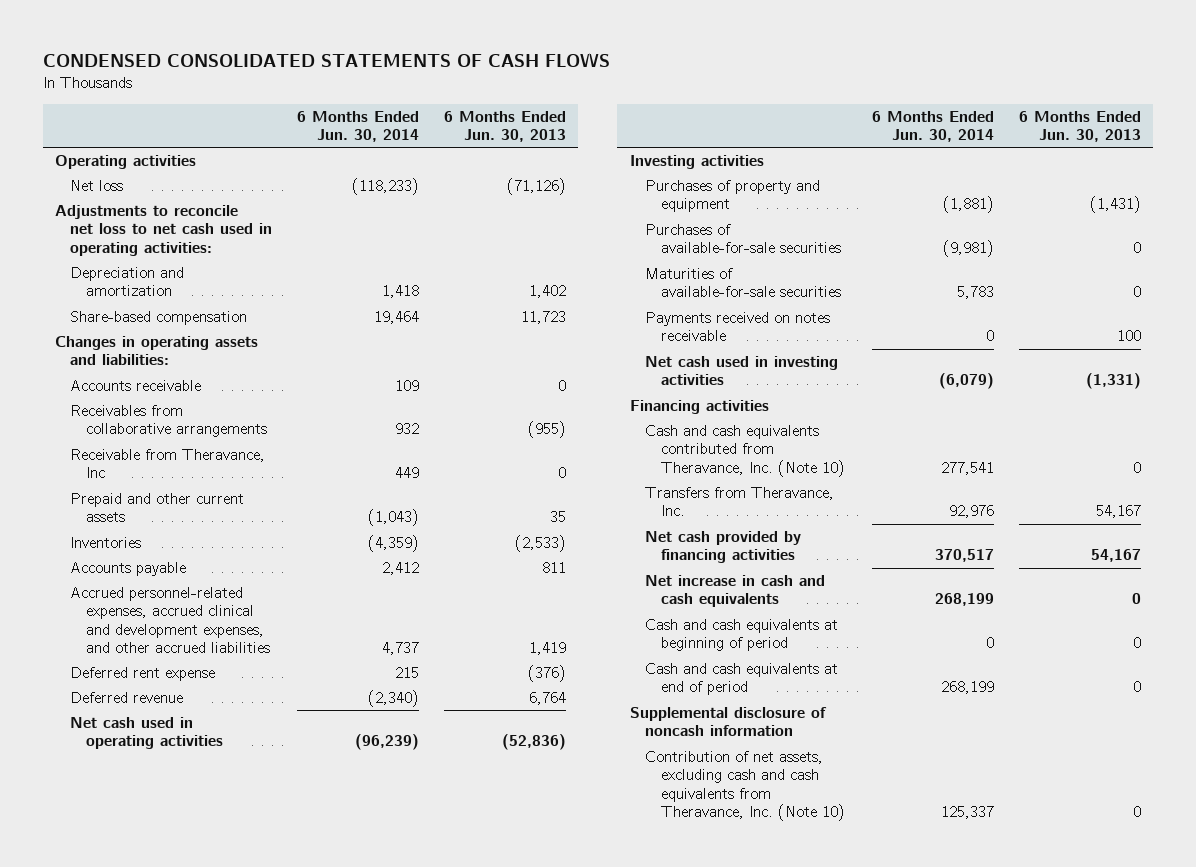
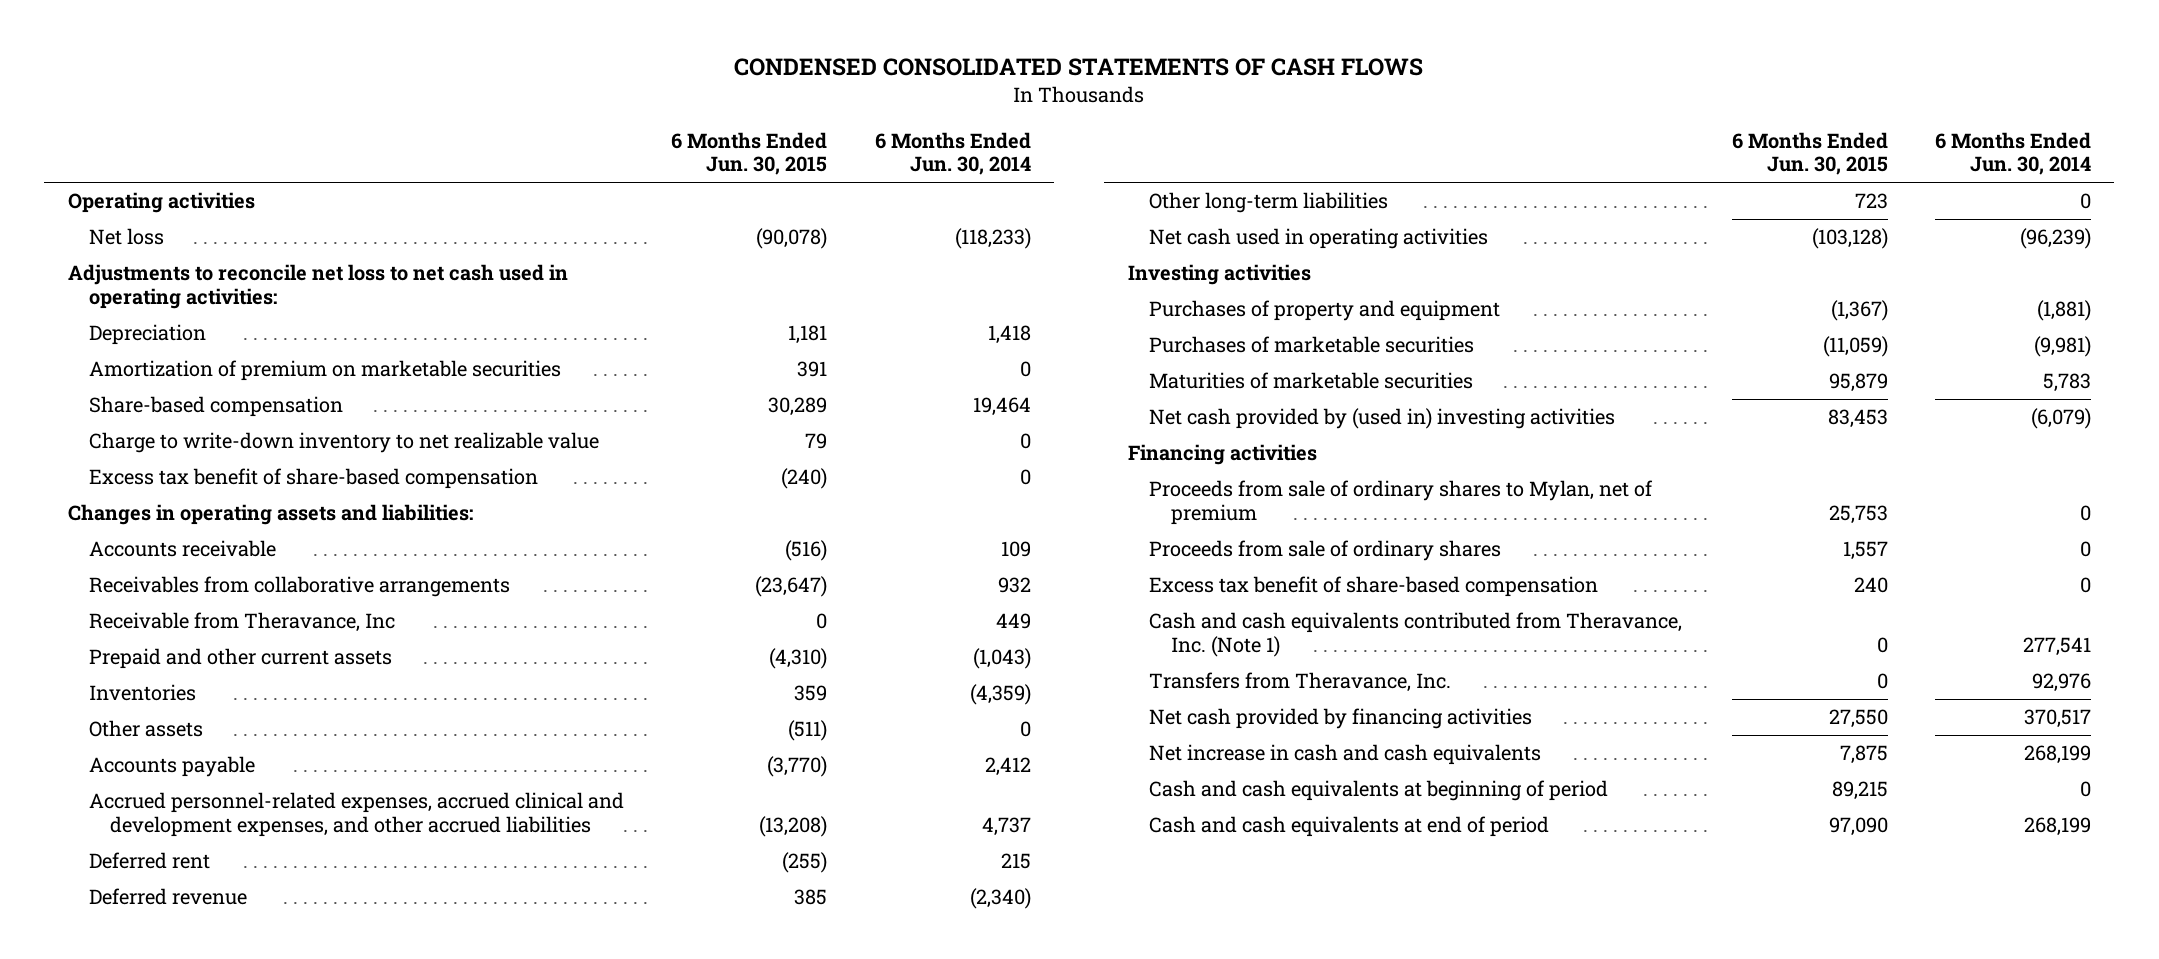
[443,110,566,142] 6 Months Ended Jun. 30, 2013 -> none
none -> [671,131,828,176] 6 Months Ended Jun. 30, 2015
[70,267,185,297] Depreciation and amortization -> [89,324,207,346] Depreciation
none -> [89,360,562,382] Amortization of premium on marketable securities
none -> [89,432,600,454] Charge to write-down inventory to net realizable value
none -> [89,468,539,490] Excess tax benefit of share-based compensation
none -> [89,720,204,738] Other assets
[70,667,216,682] Deferred rent expense -> [89,852,211,870] Deferred rent
none -> [1149,192,1389,214] Other long-term liabilities
[645,312,831,342] Payments received on notes receivable -> none
[645,224,841,254] Purchases of available-for-sale securities -> [1149,336,1475,354] Purchases of marketable securities
[645,268,841,298] Maturities of available-for-sale securities -> [1149,372,1474,390] Maturities of marketable securities
[645,356,839,386] Net cash used in investing activities -> [1149,408,1616,430] Net cash provided by (used in) investing activities
none -> [1149,480,1654,526] Proceeds from sale of ordinary shares to Mylan, net of premium
none -> [1149,540,1502,562] Proceeds from sale of ordinary shares
none -> [1149,576,1599,598] Excess tax benefit of share-based compensation
[645,425,845,477] Cash and cash equivalents contributed from Theravance, Inc. (Note 10) -> [1149,612,1683,658] Cash and cash equivalents contributed from Theravance, Inc. (Note 1)
[629,707,827,737] Supplemental disclosure of noncash information -> none
[645,751,845,822] Contribution of net assets, excluding cash and cash equivalents from Theravance, Inc. (Note 10) -> none

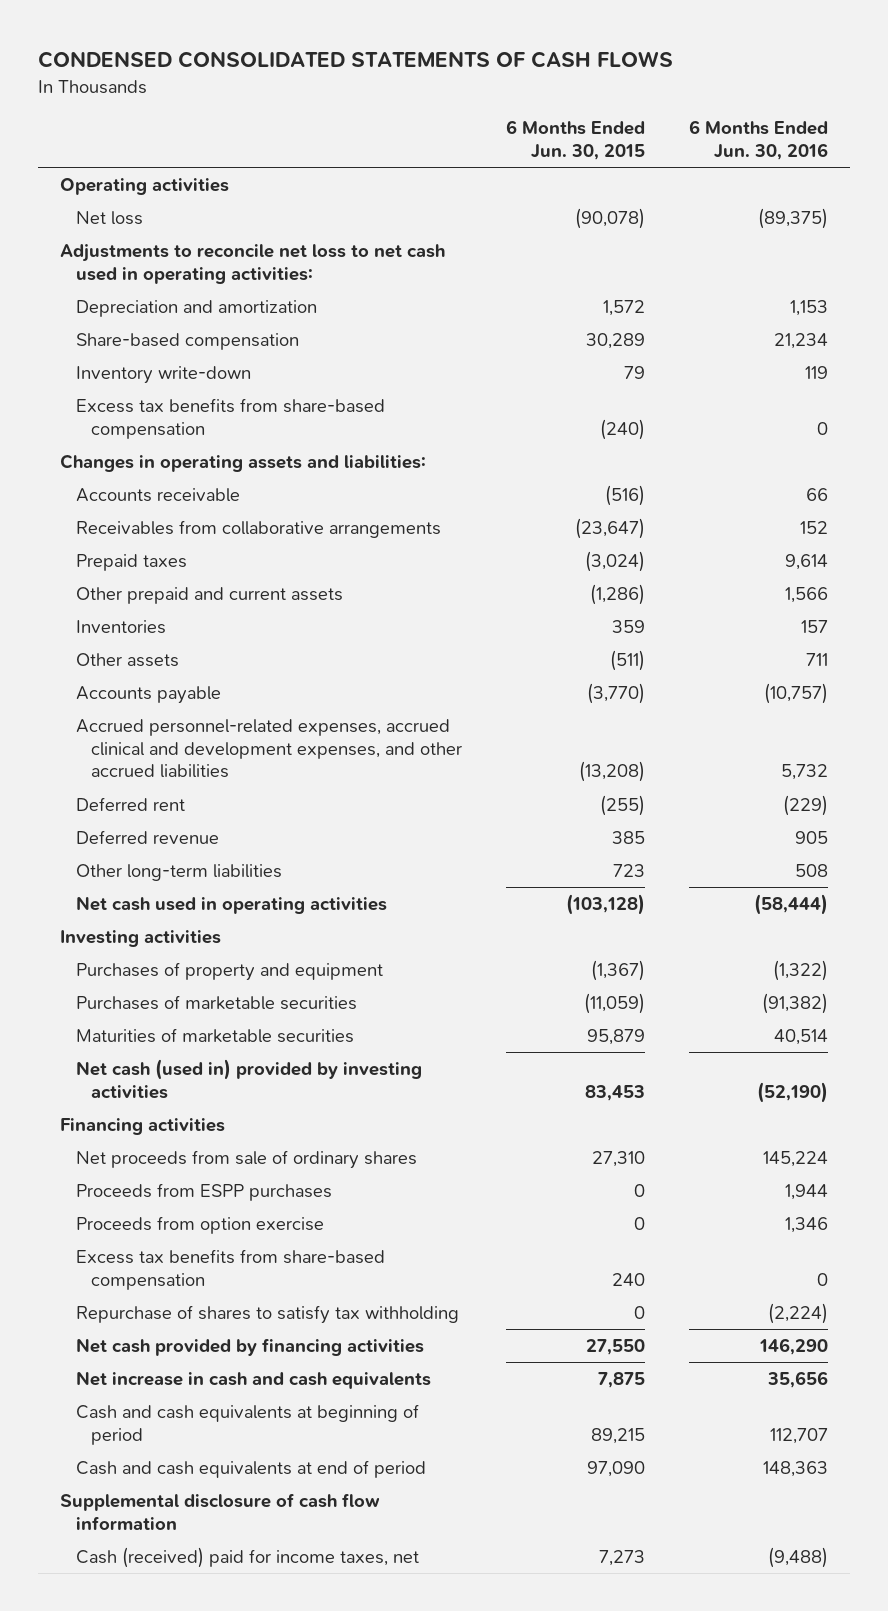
[874,131,1031,176] 6 Months Ended Jun. 30, 2014 -> none
none -> [689,120,829,160] 6 Months Ended Jun. 30, 2016
[89,360,562,382] Amortization of premium on marketable securities -> none
[89,324,207,346] Depreciation -> [75,300,317,318] Depreciation and amortization
[788,325,828,345] 1,181 -> [602,300,645,317] 1,572
[89,432,600,454] Charge to write-down inventory to net realizable value -> [75,366,251,385] Inventory write-down
[89,468,539,490] Excess tax benefit of share-based compensation -> [75,398,385,439] Excess tax benefits from share-based compensation
[89,612,396,633] Receivable from Theravance, Inc -> none
none -> [75,554,187,572] Prepaid taxes
[89,648,393,670] Prepaid and other current assets -> [75,587,343,605] Other prepaid and current assets
[769,648,828,670] (4,310) -> [589,584,645,606] (1,286)
[1149,408,1616,430] Net cash provided by (used in) investing activities -> [75,1059,422,1099] Net cash (used in) provided by investing activities
[1149,480,1654,526] Proceeds from sale of ordinary shares to Mylan, net of premium -> none
[1149,612,1683,658] Cash and cash equivalents contributed from Theravance, Inc. (Note 1) -> none
[1149,672,1452,693] Transfers from Theravance, Inc. -> none
[1149,540,1502,562] Proceeds from sale of ordinary shares -> [75,1150,417,1170] Net proceeds from sale of ordinary shares
[1842,541,1888,561] 1,557 -> [591,1151,645,1168] 27,310
none -> [75,1183,332,1202] Proceeds from ESPP purchases
none -> [75,1216,324,1235] Proceeds from option exercise
[1149,576,1599,598] Excess tax benefit of share-based compensation -> [75,1249,385,1290] Excess tax benefits from share-based compensation
none -> [75,1305,459,1325] Repurchase of shares to satisfy tax withholding
none -> [60,1493,381,1530] Supplemental disclosure of cash flow information
none -> [75,1547,419,1569] Cash (received) paid for income taxes, net

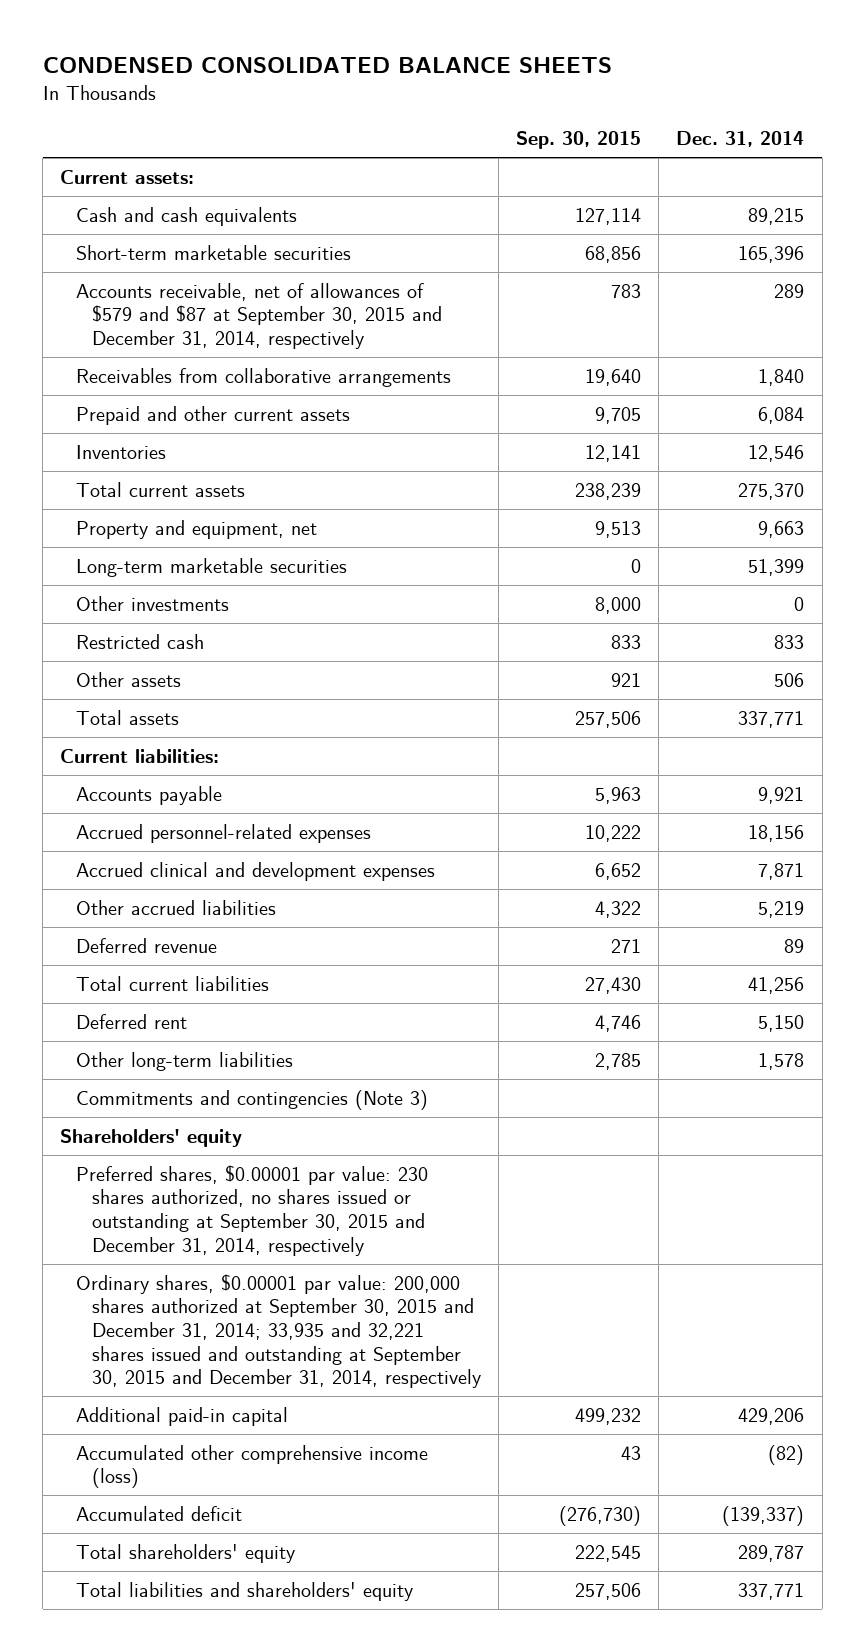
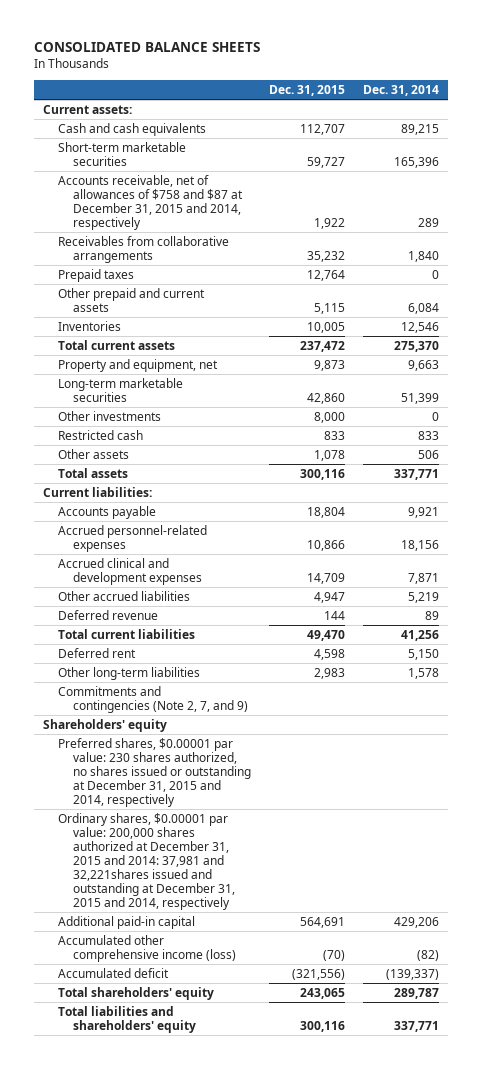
[42,57,612,74] CONDENSED CONSOLIDATED BALANCE SHEETS -> [33,42,260,53] CONSOLIDATED BALANCE SHEETS
[516,131,642,150] Sep. 30, 2015 -> none
none -> [268,84,345,96] Dec. 31, 2015
[76,282,443,350] Accounts receivable, net of allowances of $579 and $87 at September 30, 2015 and December 31, 2014, respectively -> [57,174,243,230] Accounts receivable, net of allowances of $758 and $87 at December 31, 2015 and 2014, respectively
none -> [57,268,134,282] Prepaid taxes
[76,405,351,425] Prepaid and other current assets -> [57,287,205,312] Other prepaid and current assets
[76,1089,429,1110] Commitments and contingencies (Note 3) -> [57,685,248,713] Commitments and contingencies (Note 2, 7, and 9)
[76,1164,429,1256] Preferred shares, $0.00001 par value: 230 shares authorized, no shares issued or outstanding at September 30, 2015 and December 31, 2014, respectively -> [57,737,251,807] Preferred shares, $0.00001 par value: 230 shares authorized, no shares issued or outstanding at December 31, 2015 and 2014, respectively
[76,1273,482,1389] Ordinary shares, $0.00001 par value: 200,000 shares authorized at September 30, 2015 and December 31, 2014; 33,935 and 32,221 shares issued and outstanding at September 30, 2015 and December 31, 2014, respectively -> [57,812,235,910] Ordinary shares, $0.00001 par value: 200,000 shares authorized at December 31, 2015 and 2014: 37,981 and 32,221shares issued and outstanding at December 31, 2015 and 2014, respectively

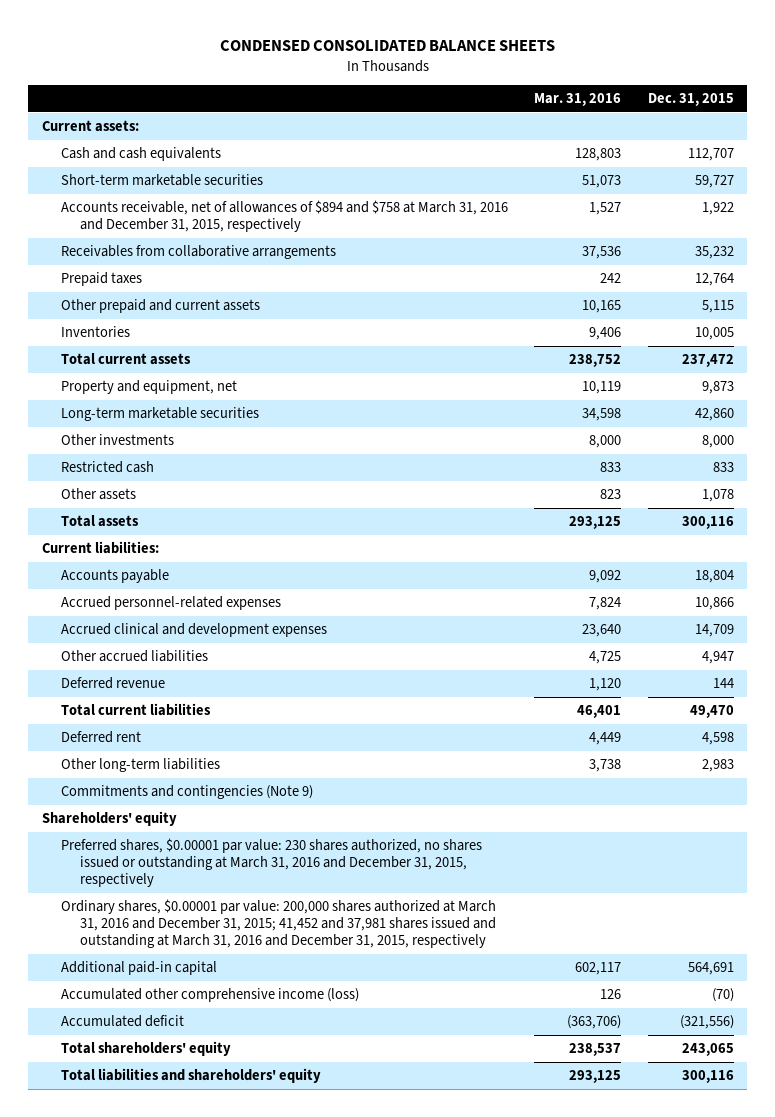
[33,42,260,53] CONSOLIDATED BALANCE SHEETS -> [219,39,555,51] CONDENSED CONSOLIDATED BALANCE SHEETS
[362,84,439,96] Dec. 31, 2014 -> none
none -> [534,93,622,107] Mar. 31, 2016
[57,174,243,230] Accounts receivable, net of allowances of $758 and $87 at December 31, 2015 and 2014, respectively -> [60,200,508,233] Accounts receivable, net of allowances of $894 and $758 at March 31, 2016 and December 31, 2015, respectively
[57,685,248,713] Commitments and contingencies (Note 2, 7, and 9) -> [60,785,313,800] Commitments and contingencies (Note 9)
[57,737,251,807] Preferred shares, $0.00001 par value: 230 shares authorized, no shares issued or outstanding at December 31, 2015 and 2014, respectively -> [60,838,482,888] Preferred shares, $0.00001 par value: 230 shares authorized, no shares issued or outstanding at March 31, 2016 and December 31, 2015, respectively
[57,812,235,910] Ordinary shares, $0.00001 par value: 200,000 shares authorized at December 31, 2015 and 2014: 37,981 and 32,221shares issued and outstanding at December 31, 2015 and 2014, respectively -> [60,899,496,949] Ordinary shares, $0.00001 par value: 200,000 shares authorized at March 31, 2016 and December 31, 2015; 41,452 and 37,981 shares issued and outstanding at March 31, 2016 and December 31, 2015, respectively

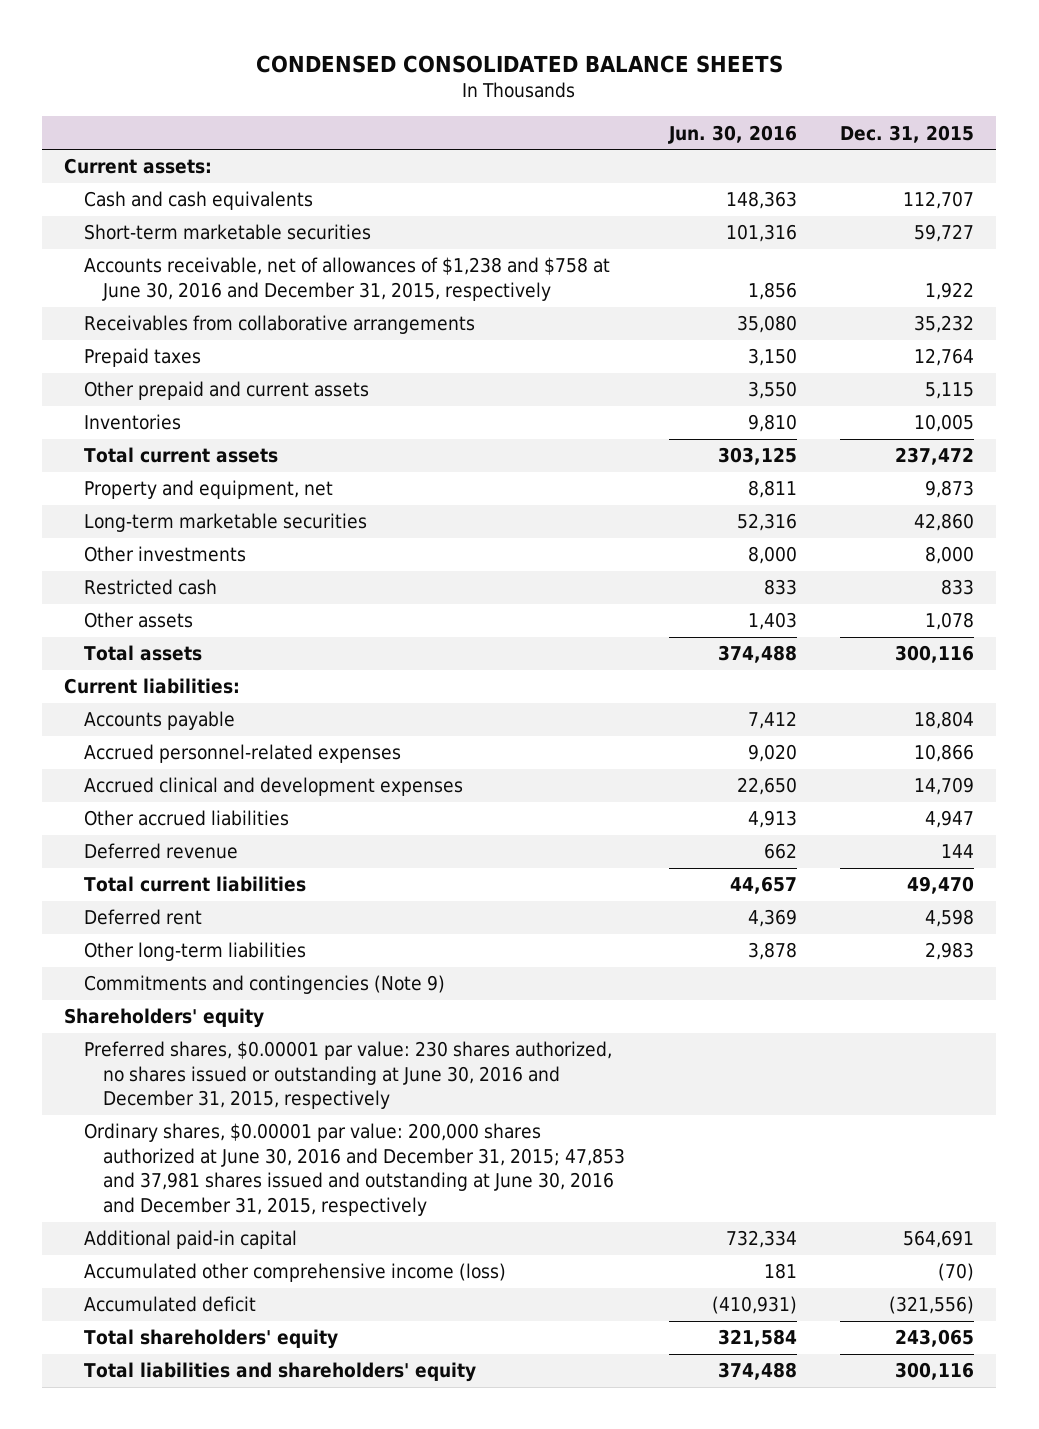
[534,93,622,107] Mar. 31, 2016 -> none
none -> [667,124,797,144] Jun. 30, 2016
[60,200,508,233] Accounts receivable, net of allowances of $894 and $758 at March 31, 2016 and December 31, 2015, respectively -> [83,257,610,301] Accounts receivable, net of allowances of $1,238 and $758 at June 30, 2016 and December 31, 2015, respectively
[60,838,482,888] Preferred shares, $0.00001 par value: 230 shares authorized, no shares issued or outstanding at March 31, 2016 and December 31, 2015, respectively -> [83,1041,612,1110] Preferred shares, $0.00001 par value: 230 shares authorized, no shares issued or outstanding at June 30, 2016 and December 31, 2015, respectively
[60,899,496,949] Ordinary shares, $0.00001 par value: 200,000 shares authorized at March 31, 2016 and December 31, 2015; 41,452 and 37,981 shares issued and outstanding at March 31, 2016 and December 31, 2015, respectively -> [83,1123,625,1217] Ordinary shares, $0.00001 par value: 200,000 shares authorized at June 30, 2016 and December 31, 2015; 47,853 and 37,981 shares issued and outstanding at June 30, 2016 and December 31, 2015, respectively

